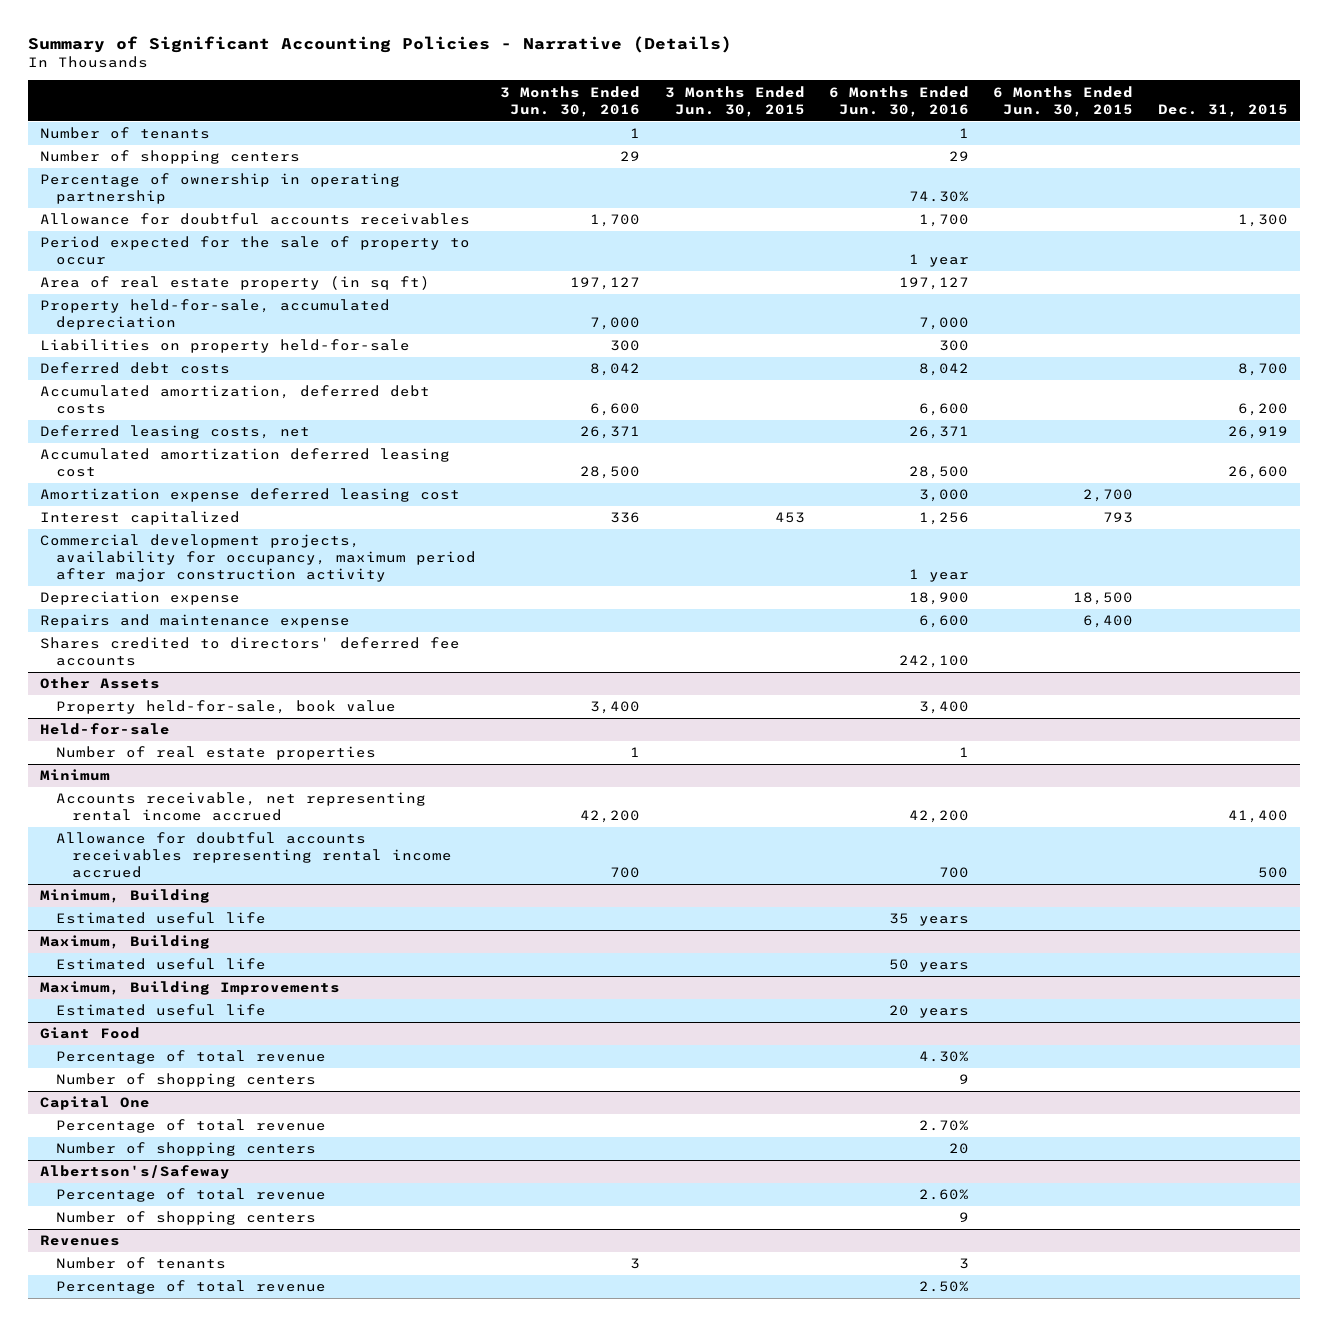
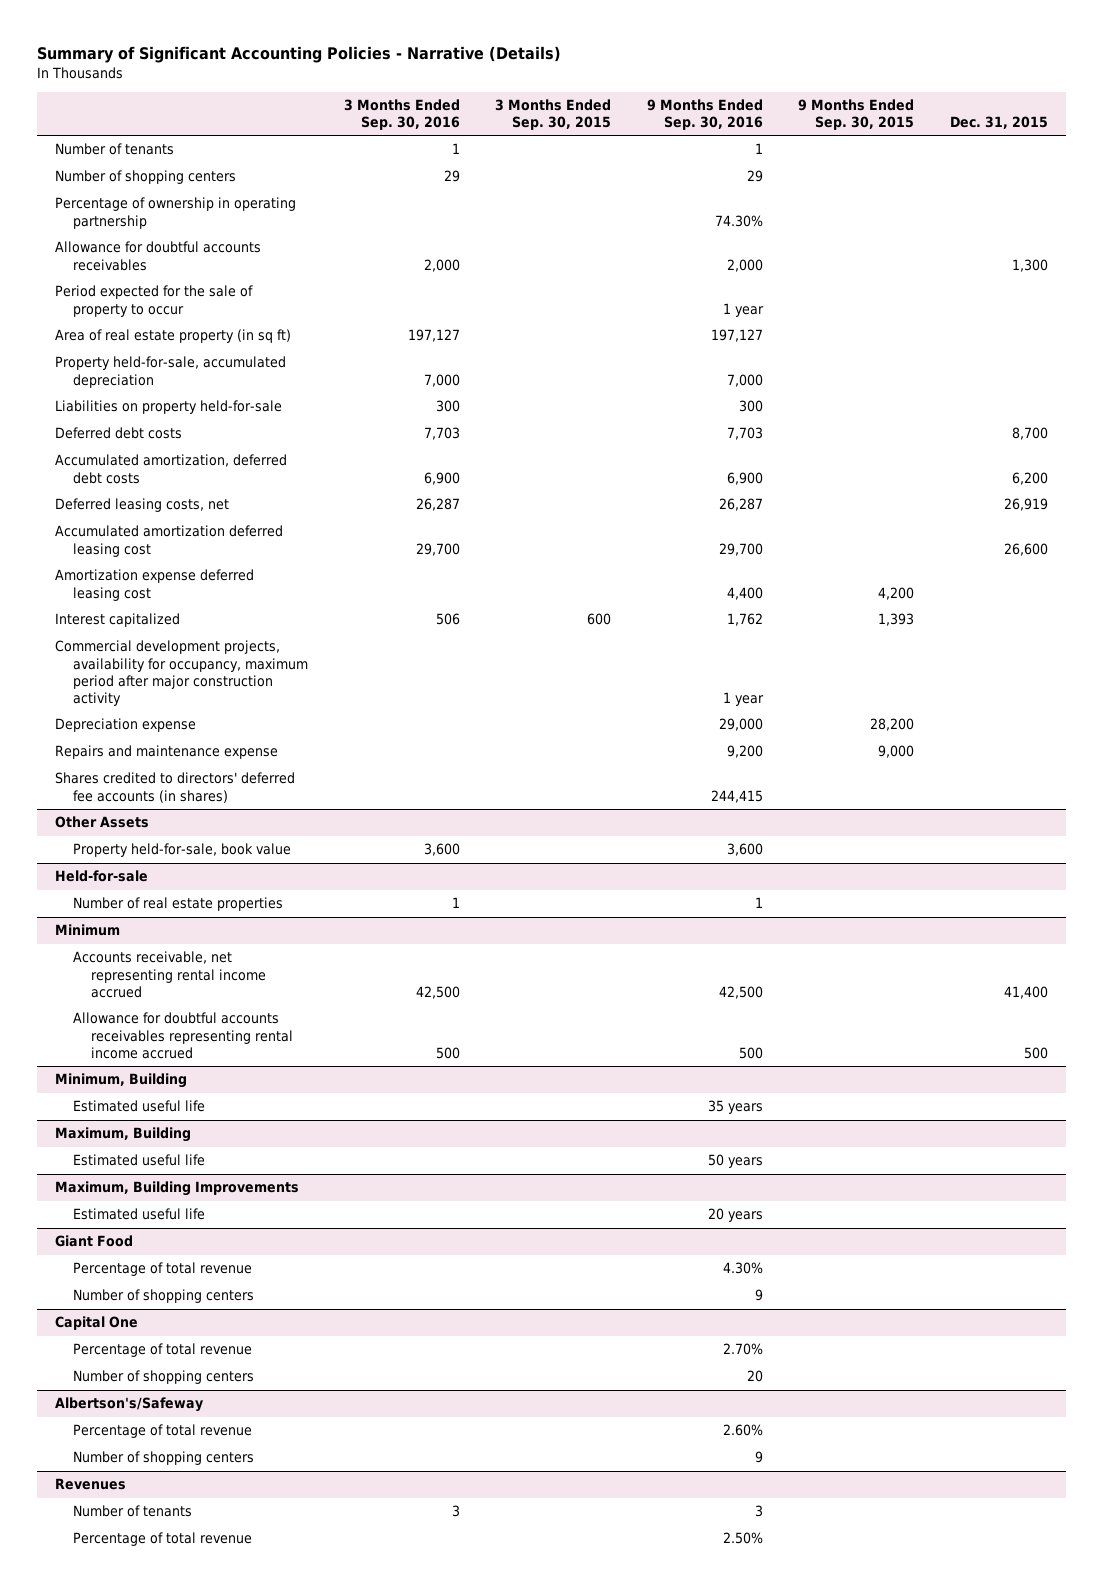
[500,85,641,117] 3 Months Ended Jun. 30, 2016 -> none
[664,85,805,117] 3 Months Ended Jun. 30, 2015 -> none
[829,85,970,117] 6 Months Ended Jun. 30, 2016 -> none
[993,85,1134,117] 6 Months Ended Jun. 30, 2015 -> none
none -> [343,99,460,131] 3 Months Ended Sep. 30, 2016
none -> [495,99,612,131] 3 Months Ended Sep. 30, 2015
none -> [646,99,763,131] 9 Months Ended Sep. 30, 2016
none -> [798,99,915,131] 9 Months Ended Sep. 30, 2015
[39,637,460,667] Shares credited to directors' deferred fee accounts -> [55,772,296,803] Shares credited to directors' deferred fee accounts (in shares)

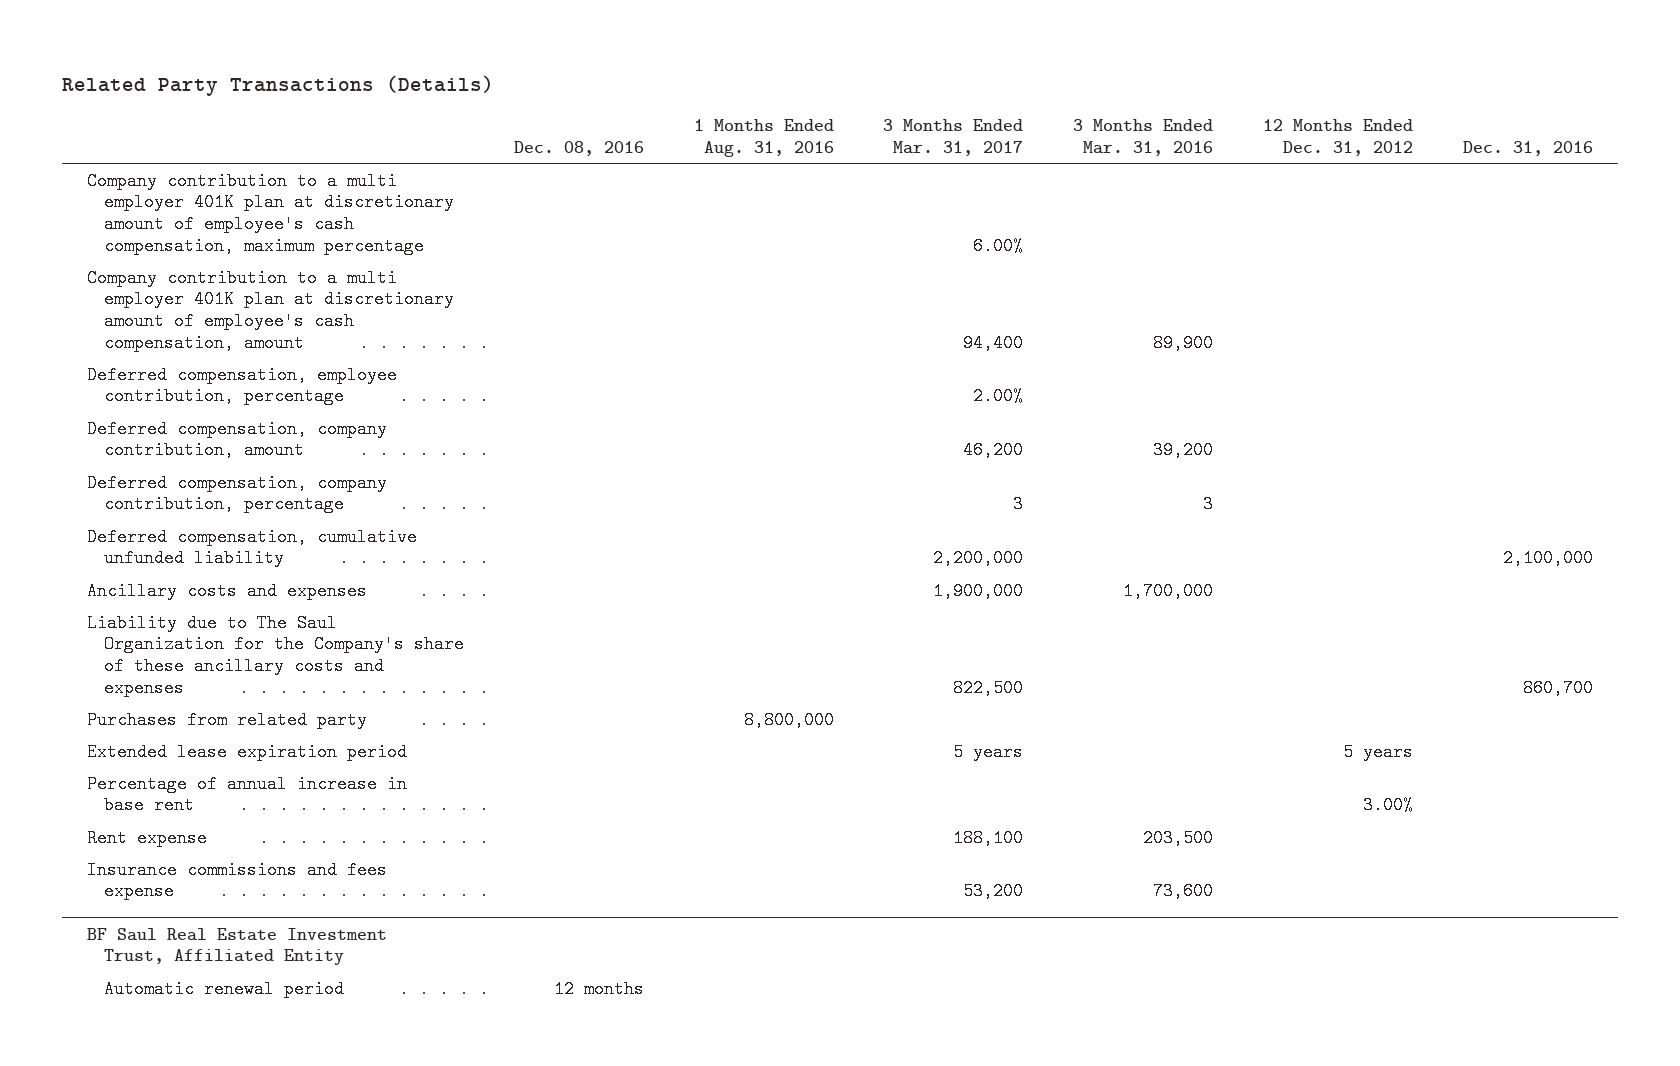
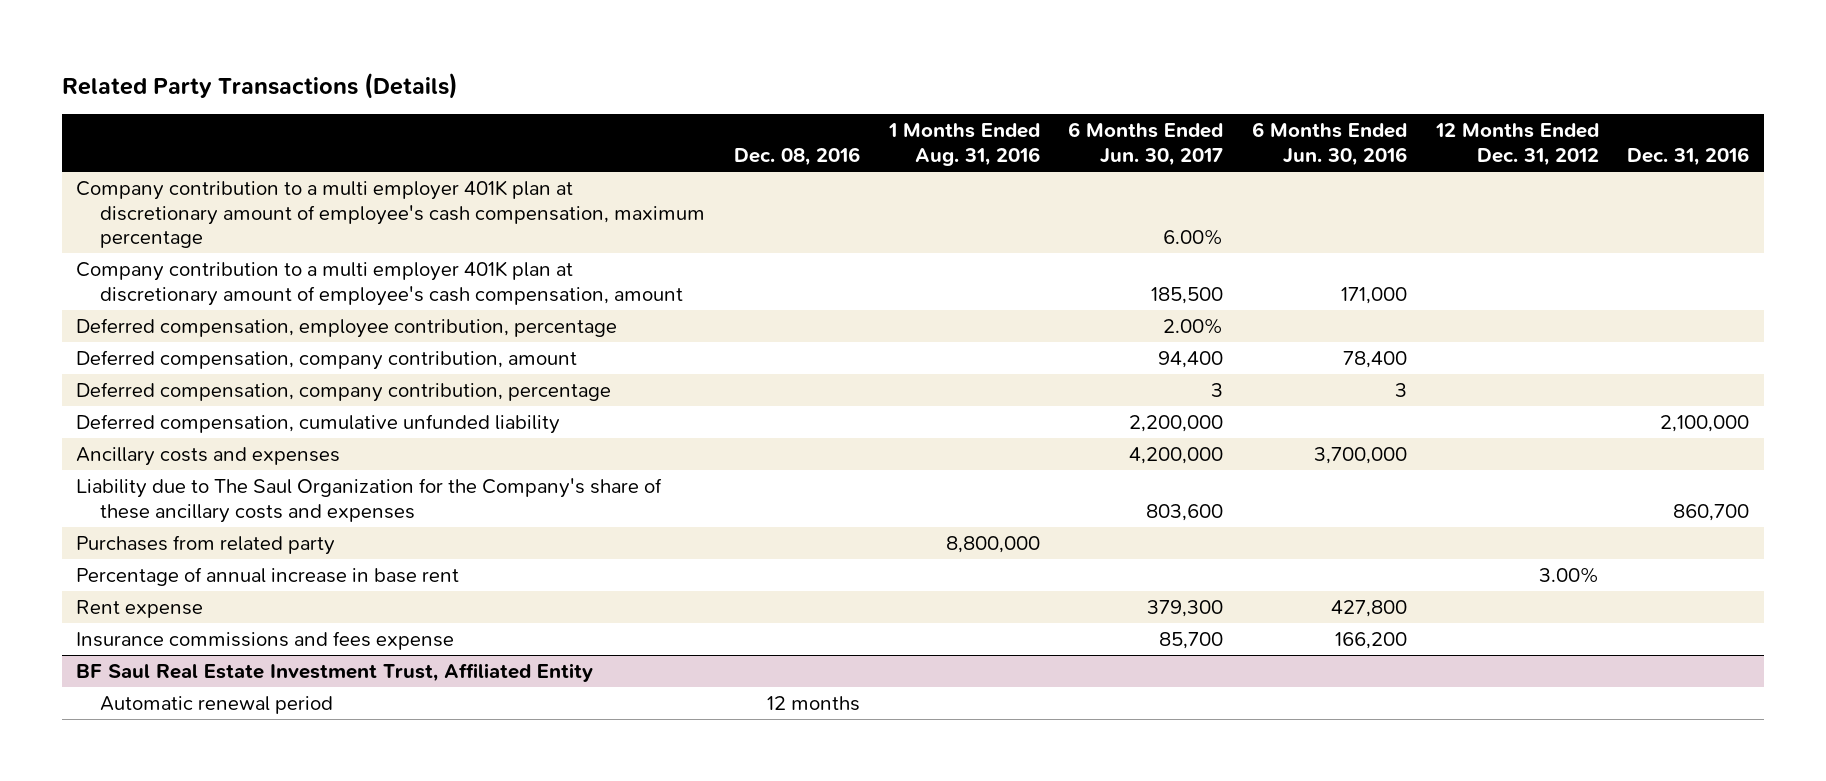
[883,119,1024,157] 3 Months Ended Mar. 31, 2017 -> none
[1073,119,1214,157] 3 Months Ended Mar. 31, 2016 -> none
none -> [1068,122,1224,167] 6 Months Ended Jun. 30, 2017
none -> [1252,122,1408,167] 6 Months Ended Jun. 30, 2016
[86,742,407,761] Extended lease expiration period -> none

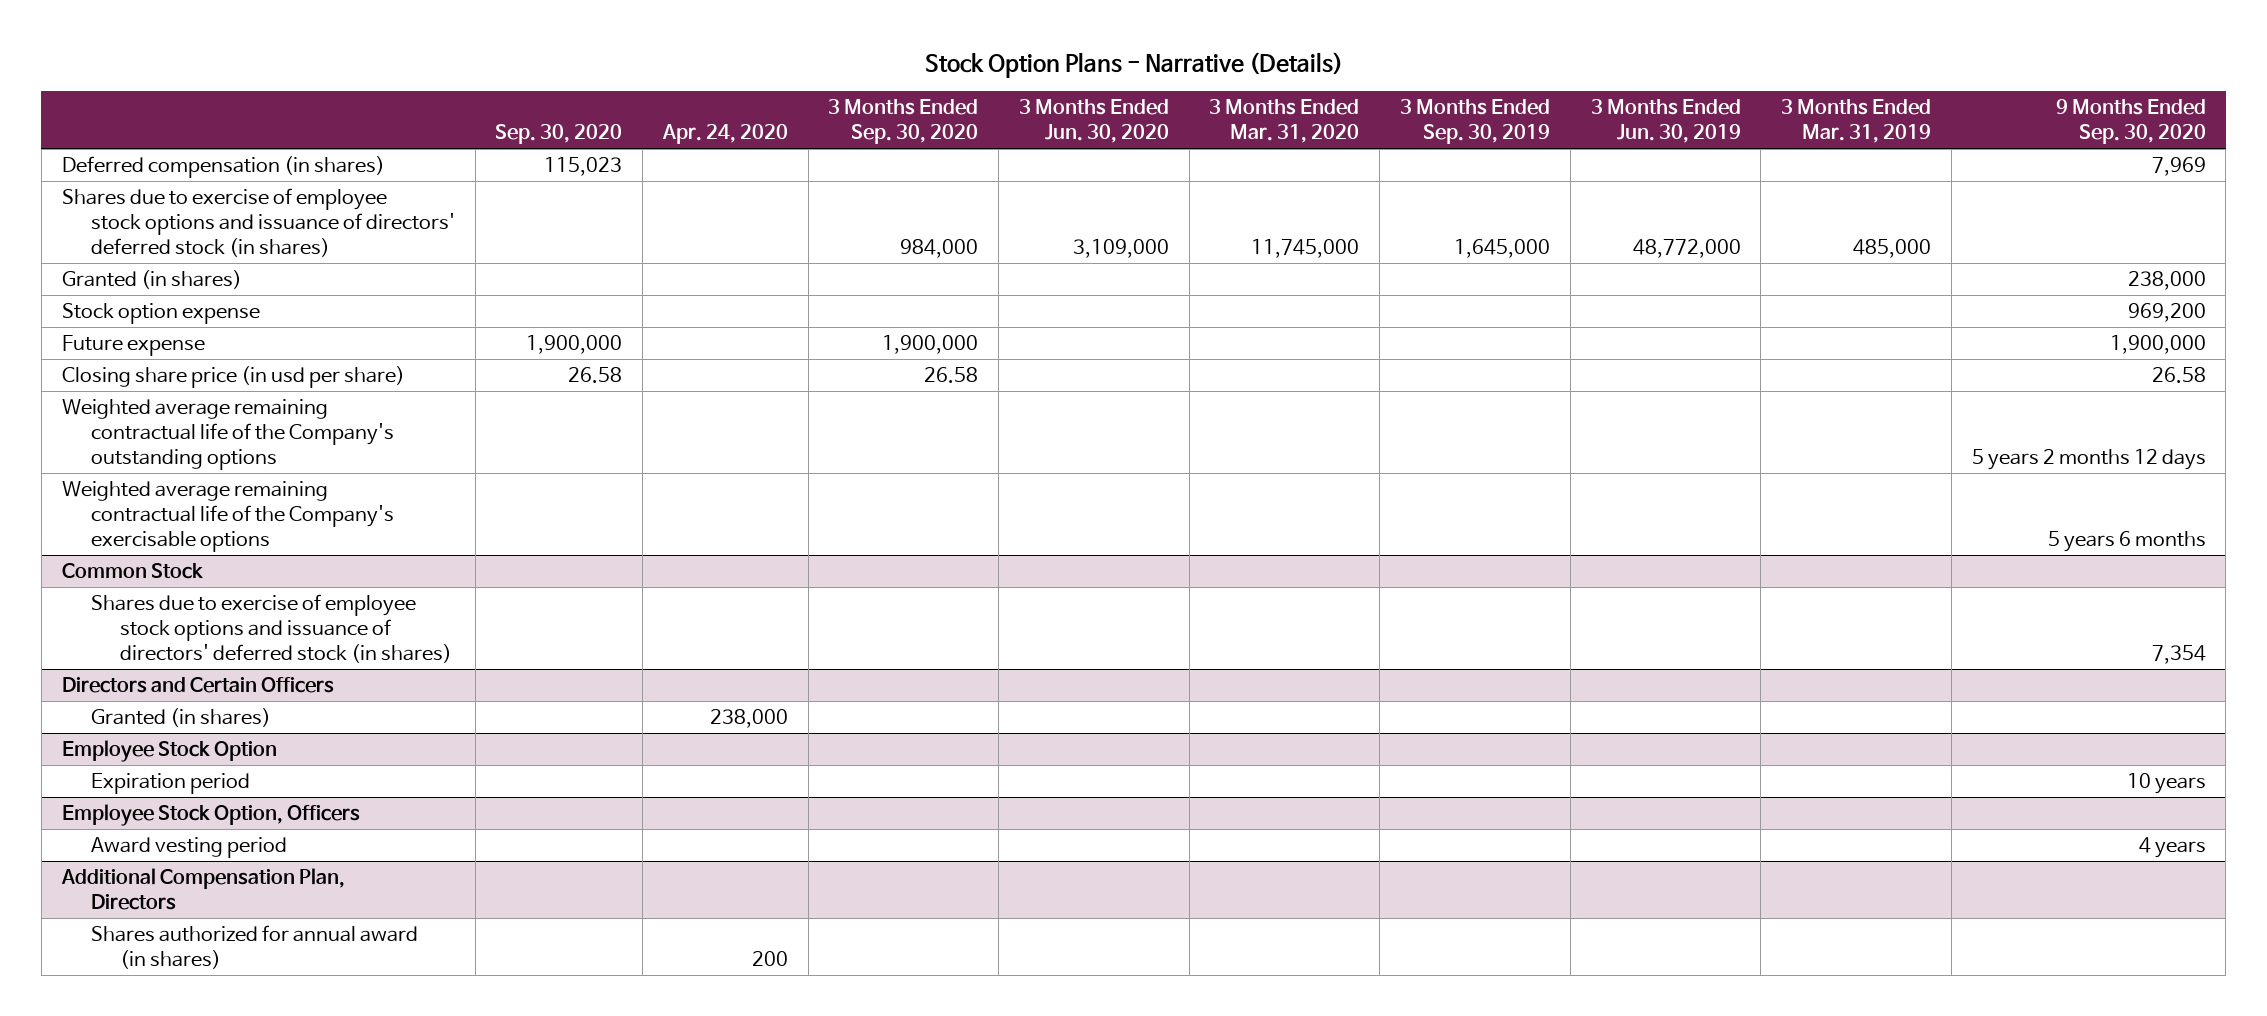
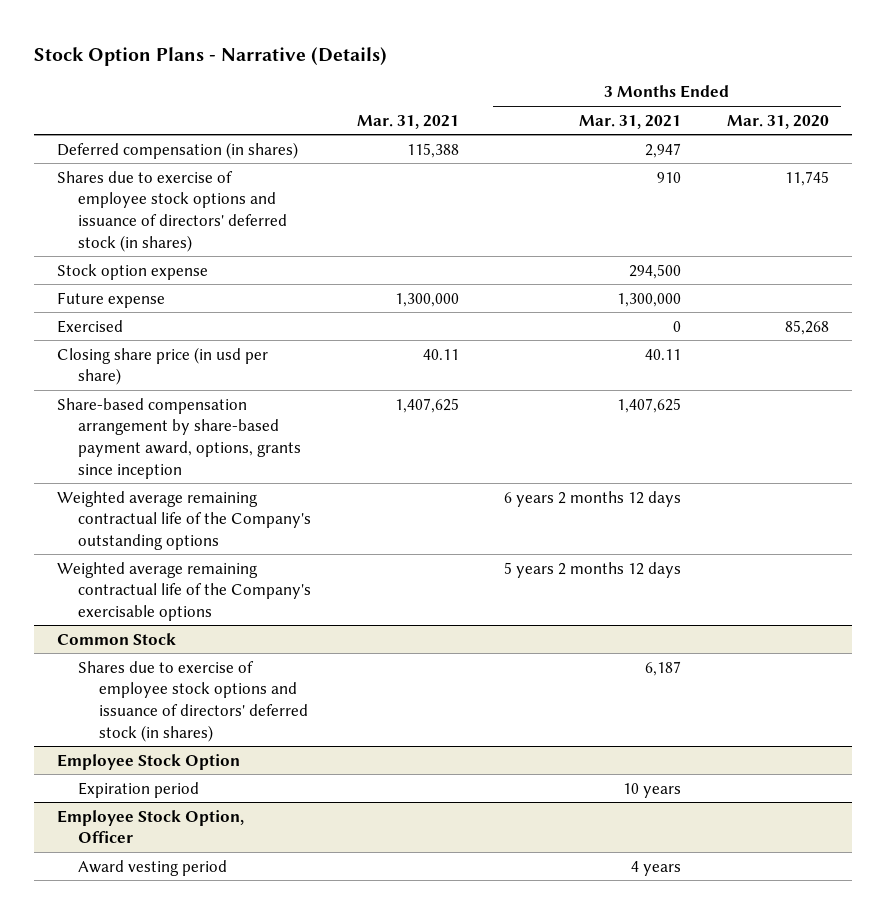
[495,124,623,145] Sep. 30, 2020 -> none
[661,124,788,145] Apr. 24, 2020 -> none
[828,98,979,145] 3 Months Ended Sep. 30, 2020 -> none
[1018,98,1169,144] 3 Months Ended Jun. 30, 2020 -> none
[1400,98,1551,145] 3 Months Ended Sep. 30, 2019 -> none
[1590,98,1741,144] 3 Months Ended Jun. 30, 2019 -> none
[1781,98,1932,144] 3 Months Ended Mar. 31, 2019 -> none
[2055,98,2206,145] 9 Months Ended Sep. 30, 2020 -> none
none -> [356,114,459,129] Mar. 31, 2021
none -> [579,114,682,129] Mar. 31, 2021
[61,270,242,290] Granted (in shares) -> none
[1251,239,1360,259] 11,745,000 -> [785,170,830,186] 11,745
none -> [57,319,124,333] Exercised
none -> [57,397,302,479] Share-based compensation arrangement by share-based payment award, options, grants since inception
[61,677,334,694] Directors and Certain Officers -> none
[90,708,271,728] Granted (in shares) -> none
[61,804,360,827] Employee Stock Option, Officers -> [57,809,245,844] Employee Stock Option, Officer
[60,868,345,911] Additional Compensation Plan, Directors -> none
[90,925,418,970] Shares authorized for annual award (in shares) -> none

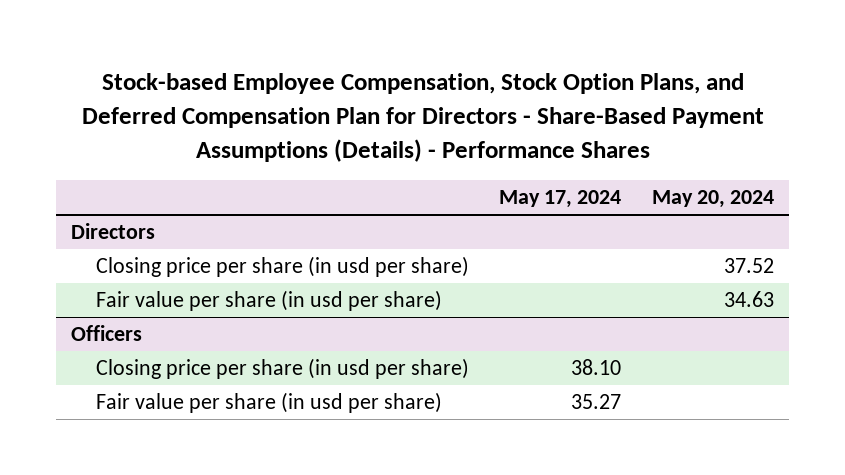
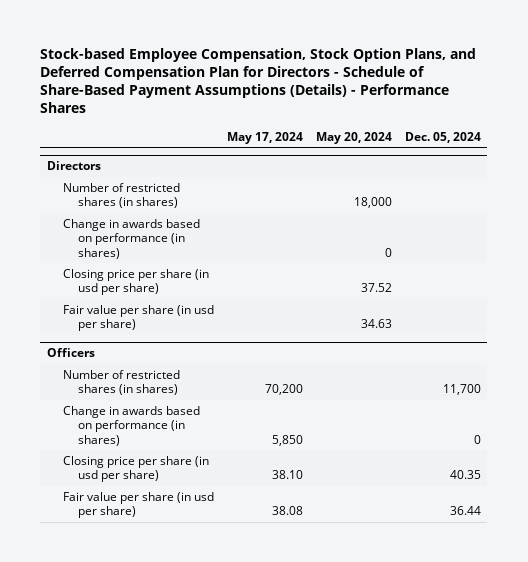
[81,72,764,162] Stock-based Employee Compensation, Stock Option Plans, and Deferred Compensation Plan for Directors - Share-Based Payment Assumptions (Details) - Performance Shares -> [40,47,477,114] Stock-based Employee Compensation, Stock Option Plans, and Deferred Compensation Plan for Directors - Schedule of Share-Based Payment Assumptions (Details) - Performance Shares
none -> [404,131,481,143] Dec. 05, 2024
none -> [62,183,180,209] Number of restricted shares (in shares)
none -> [62,219,200,259] Change in awards based on performance (in shares)
none -> [62,370,180,396] Number of restricted shares (in shares)
none -> [62,406,200,446] Change in awards based on performance (in shares)
[571,394,622,410] 35.27 -> [271,506,303,516] 38.08

